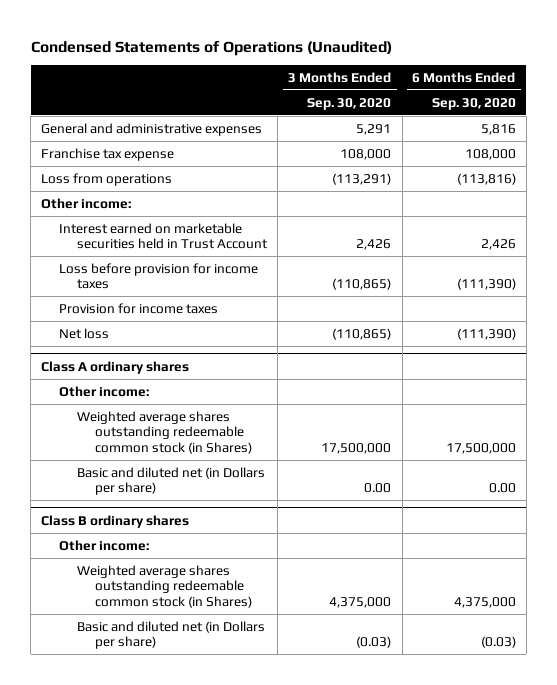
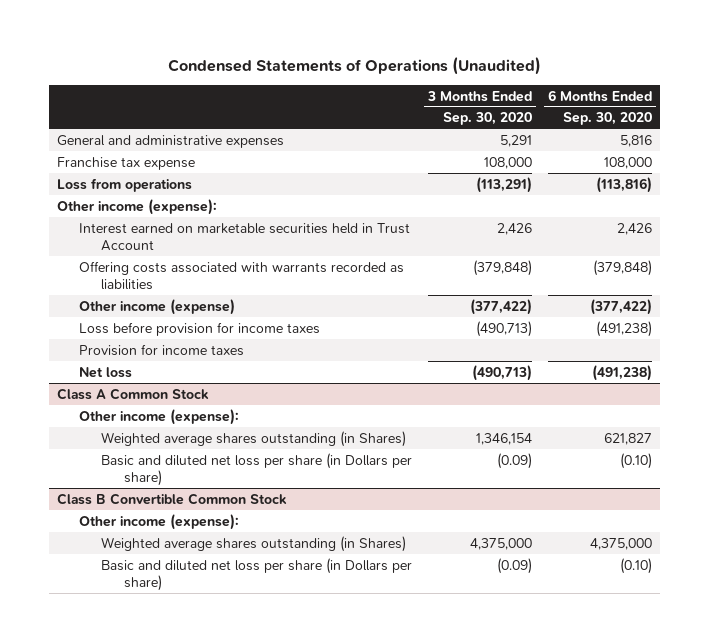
[41,197,132,209] Other income: -> [57,198,218,215] Other income (expense):
none -> [79,260,405,290] Offering costs associated with warrants recorded as liabilities
none -> [79,298,236,315] Other income (expense)
[332,278,392,291] (110,865) -> [476,320,533,337] (490,713)
[456,278,516,291] (111,390) -> [596,320,653,337] (491,238)
[41,514,190,528] Class B ordinary shares -> none
[332,327,392,340] (110,865) -> [472,364,533,381] (490,713)
[456,327,516,340] (111,390) -> [592,364,653,381] (491,238)
[41,360,190,374] Class A ordinary shares -> [57,387,210,400] Class A Common Stock
[59,385,150,397] Other income: -> [79,408,240,425] Other income (expense):
[77,410,253,455] Weighted average shares outstanding redeemable common stock (in Shares) -> [101,430,407,447] Weighted average shares outstanding (in Shares)
[321,443,392,455] 17,500,000 -> [476,432,533,445] 1,346,154
[445,443,516,455] 17,500,000 -> [604,432,653,445] 621,827
[77,466,266,496] Basic and diluted net (in Dollars per share) -> [101,452,413,486] Basic and diluted net loss per share (in Dollars per share)
[364,483,392,494] 0.00 -> [497,452,533,469] (0.09)
[488,483,516,494] 0.00 -> [620,452,653,469] (0.10)
none -> [57,492,288,505] Class B Convertible Common Stock
[59,539,150,551] Other income: -> [79,513,240,530] Other income (expense):
[77,564,253,609] Weighted average shares outstanding redeemable common stock (in Shares) -> [101,535,407,552] Weighted average shares outstanding (in Shares)
[77,620,266,650] Basic and diluted net (in Dollars per share) -> [101,557,413,591] Basic and diluted net loss per share (in Dollars per share)
[356,636,392,649] (0.03) -> [497,557,533,574] (0.09)
[480,636,516,649] (0.03) -> [620,557,653,574] (0.10)

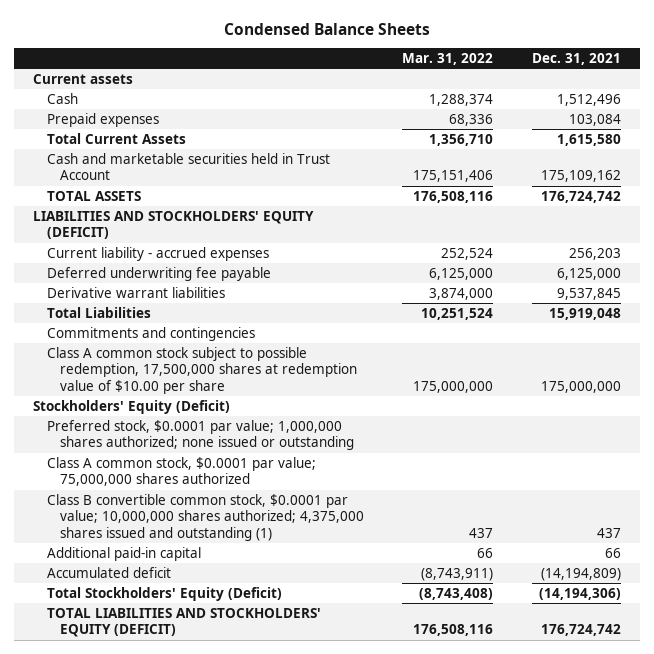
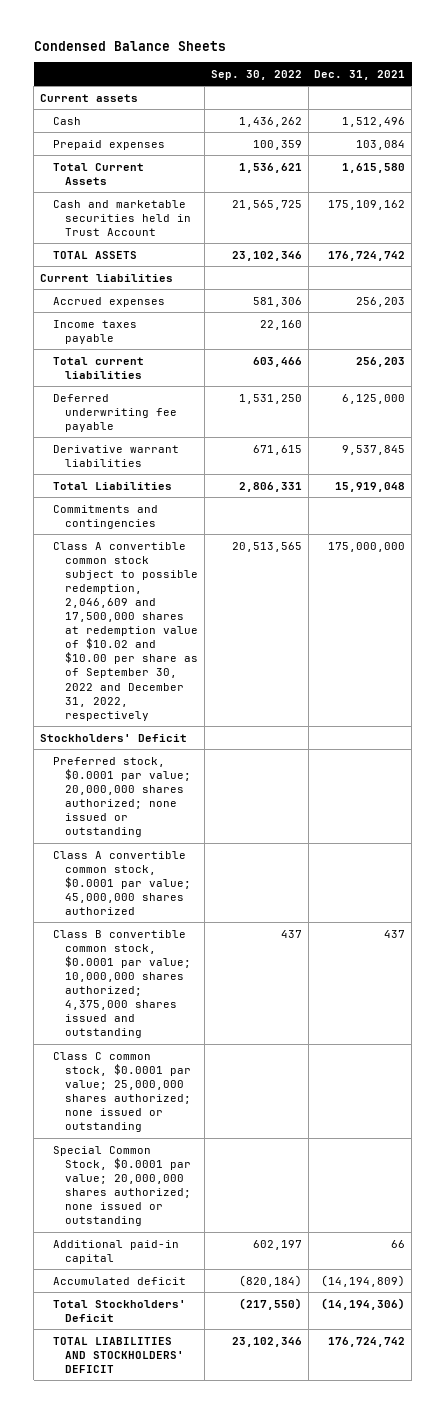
[402,53,494,66] Mar. 31, 2022 -> none
none -> [210,69,302,80] Sep. 30, 2022
[32,210,314,240] LIABILITIES AND STOCKHOLDERS' EQUITY (DEFICIT) -> none
none -> [40,273,174,282] Current liabilities
[46,246,269,261] Current liability - accrued expenses -> [52,296,165,307] Accrued expenses
none -> [52,319,137,344] Income taxes payable
none -> [52,356,144,379] Total current liabilities
[46,346,358,395] Class A common stock subject to possible redemption, 17,500,000 shares at redemption value of $10.00 per share -> [52,541,199,721] Class A convertible common stock subject to possible redemption, 2,046,609 and 17,500,000 shares at redemption value of $10.02 and $10.00 per share as of September 30, 2022 and December 31, 2022, respectively
[32,399,230,414] Stockholders' Equity (Deficit) -> [40,733,188,742] Stockholders' Deficit
[46,419,355,451] Preferred stock, $0.0001 par value; 1,000,000 shares authorized; none issued or outstanding -> [52,756,192,838] Preferred stock, $0.0001 par value; 20,000,000 shares authorized; none issued or outstanding
[46,456,316,487] Class A common stock, $0.0001 par value; 75,000,000 shares authorized -> [52,850,192,916] Class A convertible common stock, $0.0001 par value; 45,000,000 shares authorized
[46,493,365,542] Class B convertible common stock, $0.0001 par value; 10,000,000 shares authorized; 4,375,000 shares issued and outstanding (1) -> [52,929,192,1039] Class B convertible common stock, $0.0001 par value; 10,000,000 shares authorized; 4,375,000 shares issued and outstanding
none -> [52,1051,192,1133] Class C common stock, $0.0001 par value; 25,000,000 shares authorized; none issued or outstanding
none -> [52,1145,192,1227] Special Common Stock, $0.0001 par value; 20,000,000 shares authorized; none issued or outstanding
[46,586,282,601] Total Stockholders' Equity (Deficit) -> [52,1299,186,1322] Total Stockholders' Deficit
[46,607,321,638] TOTAL LIABILITIES AND STOCKHOLDERS' EQUITY (DEFICIT) -> [52,1336,185,1373] TOTAL LIABILITIES AND STOCKHOLDERS' DEFICIT

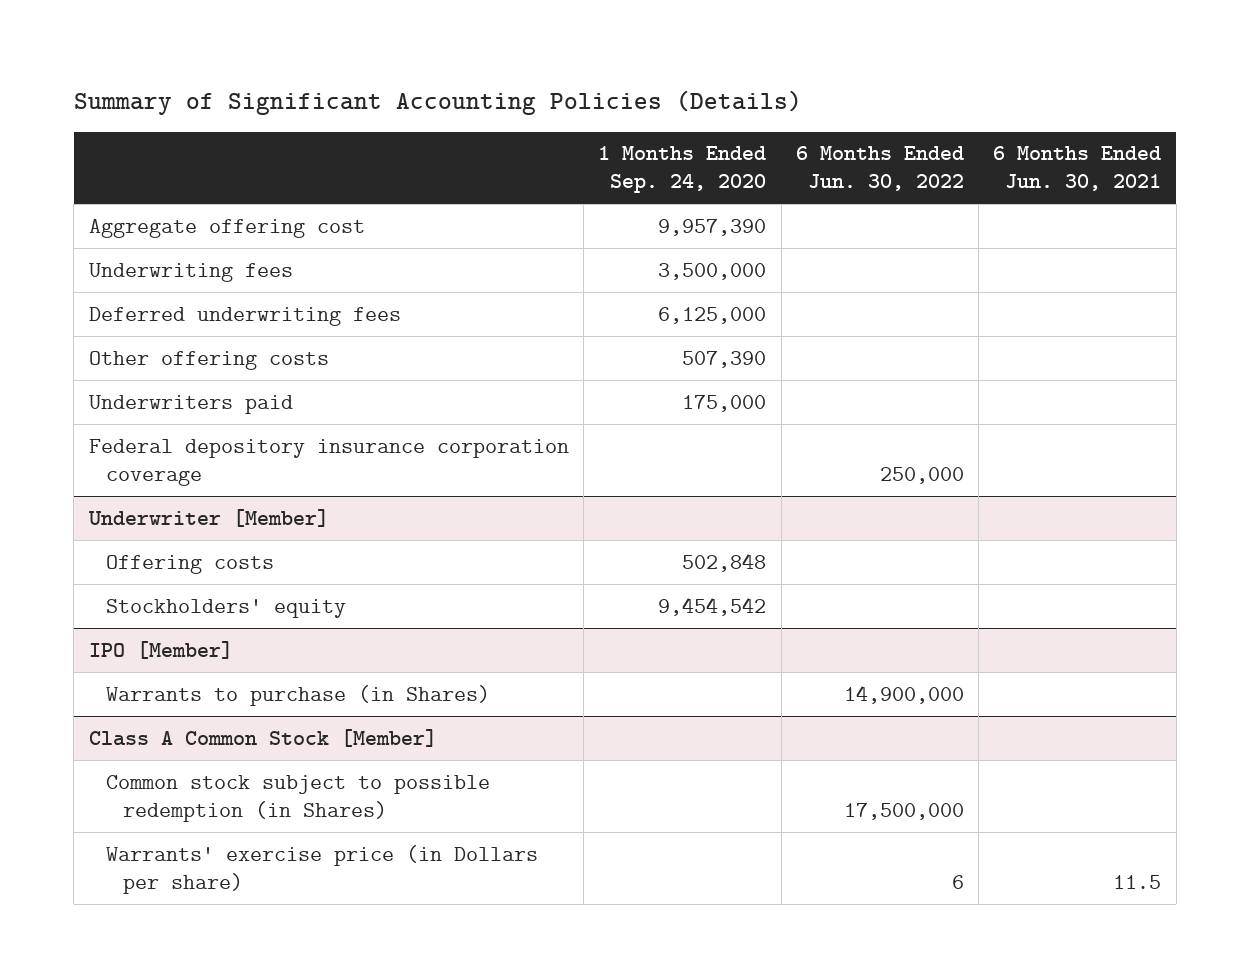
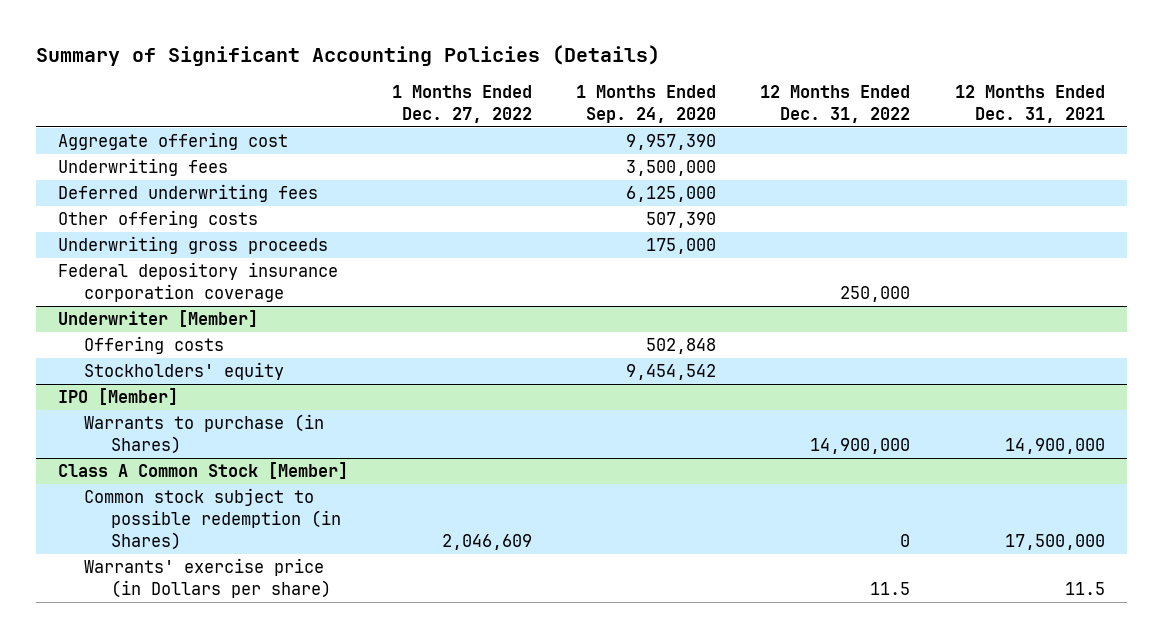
[795,146,964,192] 6 Months Ended Jun. 30, 2022 -> none
[993,146,1162,192] 6 Months Ended Jun. 30, 2021 -> none
none -> [391,85,532,123] 1 Months Ended Dec. 27, 2022
none -> [760,85,911,123] 12 Months Ended Dec. 31, 2022
none -> [954,85,1105,123] 12 Months Ended Dec. 31, 2021
[88,394,293,414] Underwriters paid -> [57,236,328,255] Underwriting gross proceeds

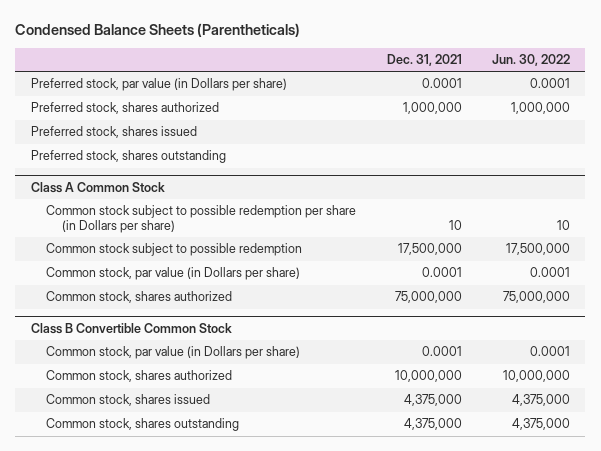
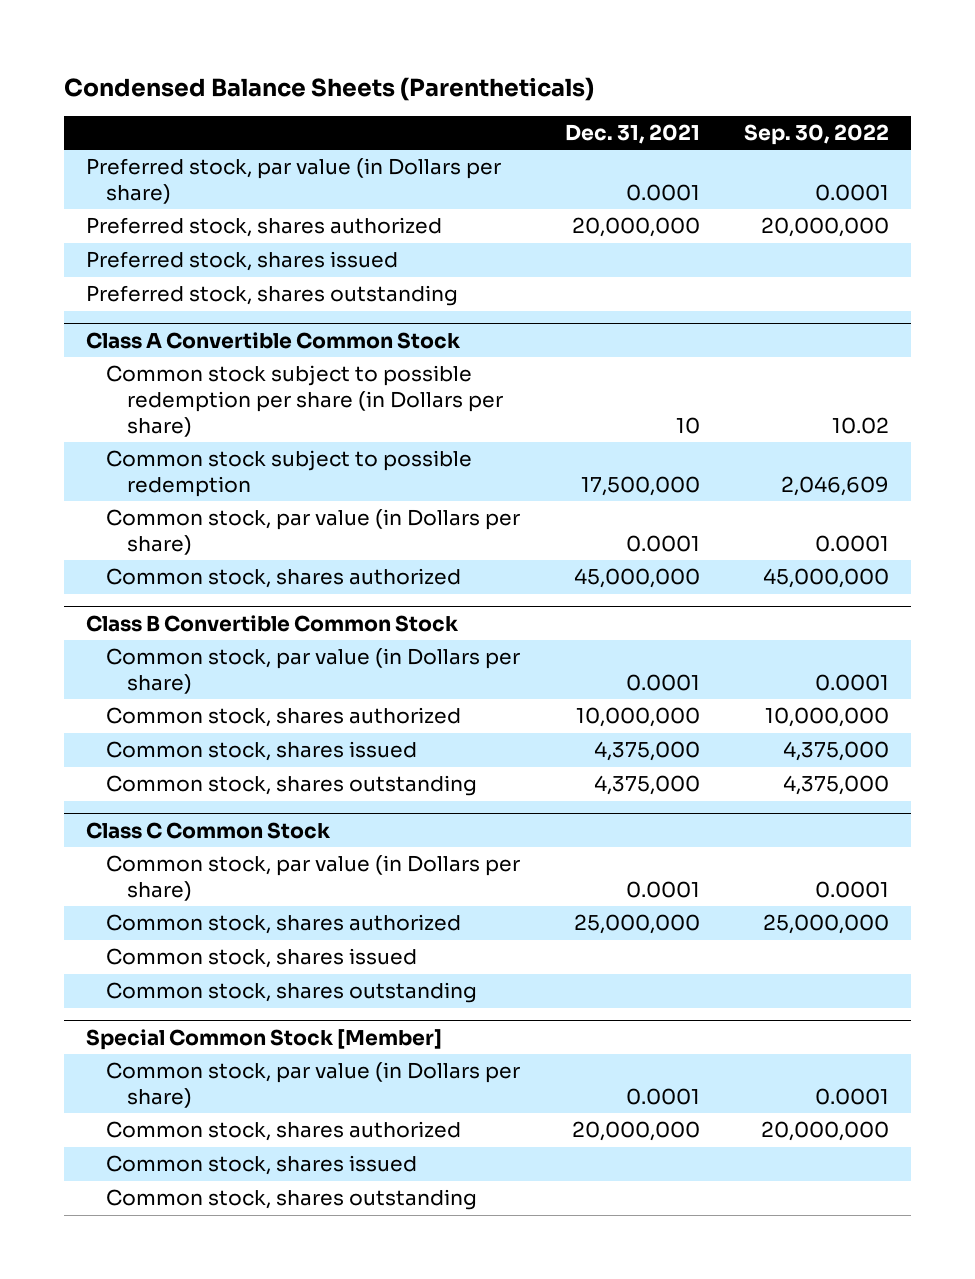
[492,54,571,67] Jun. 30, 2022 -> none
none -> [743,124,889,146] Sep. 30, 2022
[402,102,462,115] 1,000,000 -> [571,217,700,238] 20,000,000
[30,181,165,193] Class A Common Stock -> [85,332,461,350] Class A Convertible Common Stock
[394,291,462,304] 75,000,000 -> [573,568,700,589] 45,000,000
none -> [85,822,331,840] Class C Common Stock
none -> [106,855,521,901] Common stock, par value (in Dollars per share)
none -> [106,914,462,935] Common stock, shares authorized
none -> [106,948,418,969] Common stock, shares issued
none -> [106,982,478,1004] Common stock, shares outstanding
none -> [85,1029,442,1051] Special Common Stock [Member]
none -> [106,1062,521,1108] Common stock, par value (in Dollars per share)
none -> [106,1121,462,1142] Common stock, shares authorized
none -> [106,1155,418,1176] Common stock, shares issued
none -> [106,1189,478,1211] Common stock, shares outstanding

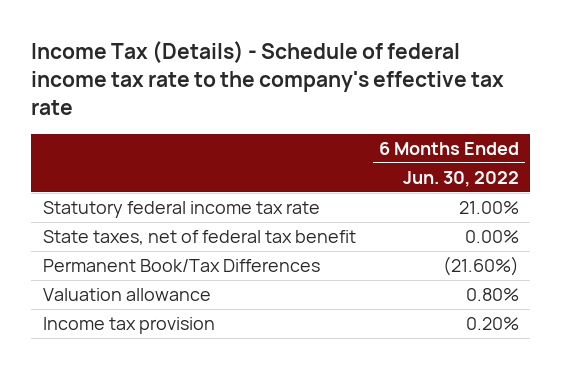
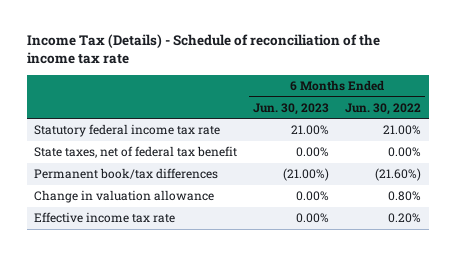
[31,41,505,116] Income Tax (Details) - Schedule of federal income tax rate to the company's effective tax rate -> [26,33,380,65] Income Tax (Details) - Schedule of reconciliation of the income tax rate
none -> [253,102,330,115] Jun. 30, 2023
[42,259,320,273] Permanent Book/Tax Differences -> [34,168,219,180] Permanent book/tax differences
[42,288,211,302] Valuation allowance -> [34,190,215,204] Change in valuation allowance
[42,317,215,335] Income tax provision -> [34,212,176,224] Effective income tax rate

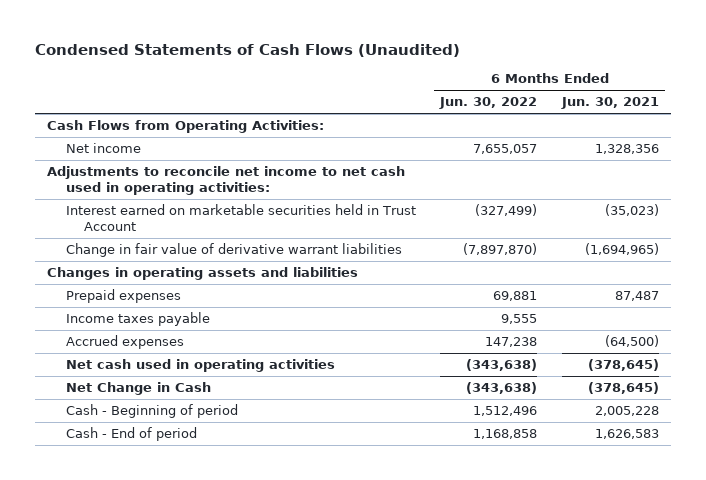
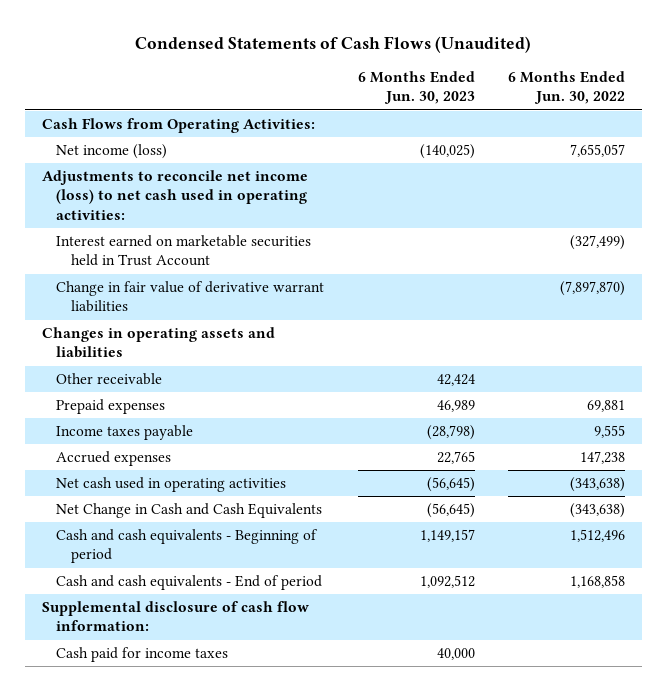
[561,97,660,110] Jun. 30, 2021 -> none
none -> [357,71,475,105] 6 Months Ended Jun. 30, 2023
[65,143,141,154] Net income -> [56,144,168,160] Net income (loss)
[47,166,406,196] Adjustments to reconcile net income to net cash used in operating activities: -> [41,170,308,220] Adjustments to reconcile net income (loss) to net cash used in operating activities:
none -> [56,373,163,386] Other receivable
[65,382,211,396] Net Change in Cash -> [56,503,323,519] Net Change in Cash and Cash Equivalents
[65,404,238,419] Cash - Beginning of period -> [56,529,319,564] Cash and cash equivalents - Beginning of period
[65,427,197,442] Cash - End of period -> [56,575,323,591] Cash and cash equivalents - End of period
none -> [41,601,309,632] Supplemental disclosure of cash flow information:
none -> [56,647,229,663] Cash paid for income taxes

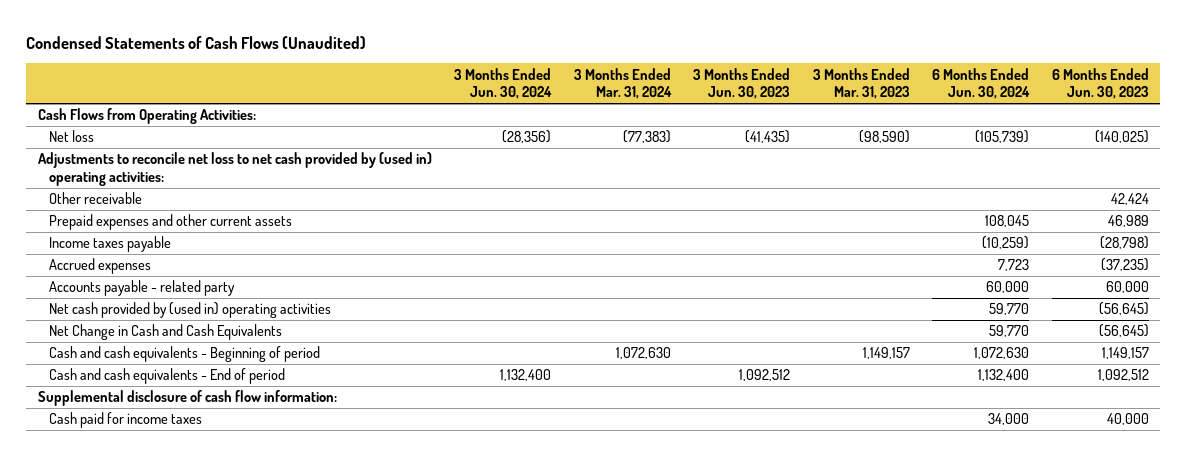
[508,71,626,105] 6 Months Ended Jun. 30, 2022 -> none
none -> [454,67,553,100] 3 Months Ended Jun. 30, 2024
none -> [573,67,672,100] 3 Months Ended Mar. 31, 2024
none -> [693,67,791,100] 3 Months Ended Jun. 30, 2023
none -> [812,67,910,100] 3 Months Ended Mar. 31, 2023
none -> [932,67,1031,100] 6 Months Ended Jun. 30, 2024
[56,235,312,267] Interest earned on marketable securities held in Trust Account -> none
[56,281,325,313] Change in fair value of derivative warrant liabilities -> none
[41,327,275,359] Changes in operating assets and liabilities -> none
[56,144,168,160] Net income (loss) -> [49,130,95,143] Net loss
[41,170,308,220] Adjustments to reconcile net income (loss) to net cash used in operating activities: -> [37,152,432,187] Adjustments to reconcile net loss to net cash provided by (used in) operating activities:
[56,399,166,415] Prepaid expenses -> [49,214,293,231] Prepaid expenses and other current assets
[436,451,475,465] 22,765 -> [1100,258,1149,272] (37,235)
none -> [49,280,236,297] Accounts payable - related party
[56,477,287,493] Net cash used in operating activities -> [49,302,332,319] Net cash provided by (used in) operating activities

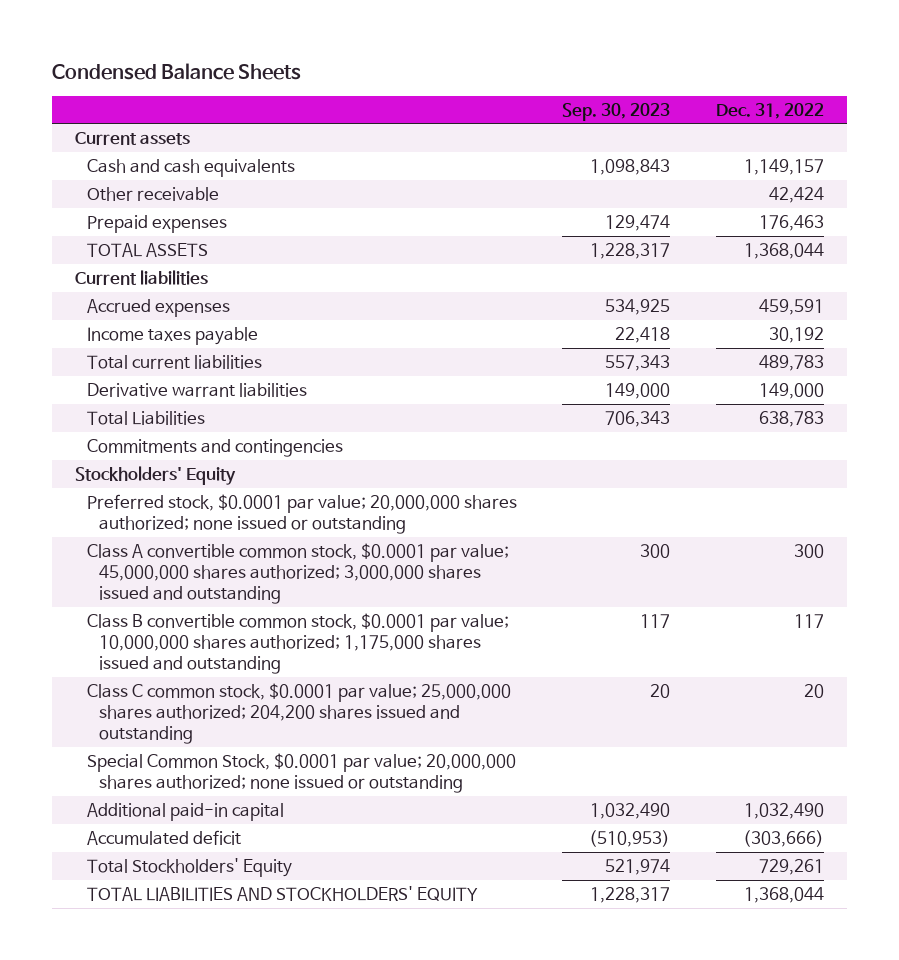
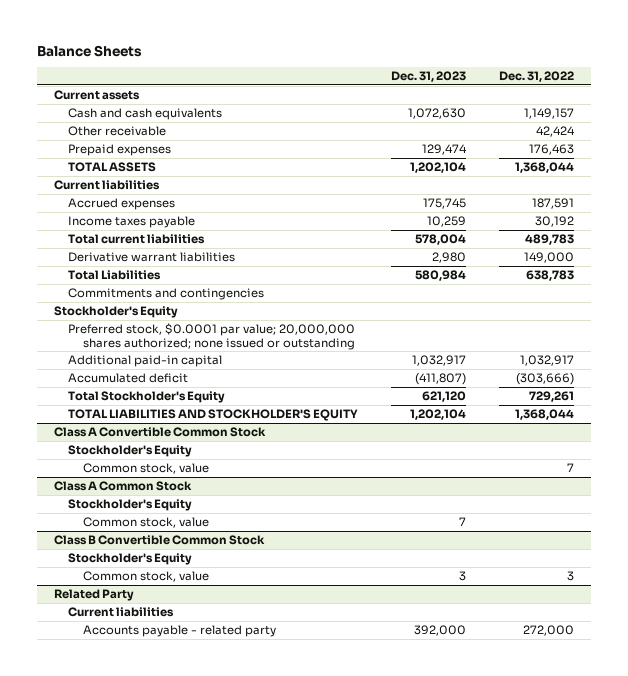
[51,62,301,80] Condensed Balance Sheets -> [37,44,143,57] Balance Sheets
[562,102,671,121] Sep. 30, 2023 -> none
none -> [391,71,467,83] Dec. 31, 2023
[758,299,824,316] 459,591 -> [532,198,575,210] 187,591
[74,466,236,486] Stockholders' Equity -> [53,306,178,319] Stockholder's Equity
[86,543,509,605] Class A convertible common stock, $0.0001 par value; 45,000,000 shares authorized; 3,000,000 shares issued and outstanding -> none
[86,613,509,675] Class B convertible common stock, $0.0001 par value; 10,000,000 shares authorized; 1,175,000 shares issued and outstanding -> none
[86,683,511,745] Class C common stock, $0.0001 par value; 25,000,000 shares authorized; 204,200 shares issued and outstanding -> none
[86,753,516,794] Special Common Stock, $0.0001 par value; 20,000,000 shares authorized; none issued or outstanding -> none
[743,803,824,820] 1,032,490 -> [520,355,575,367] 1,032,917
[86,858,292,878] Total Stockholders' Equity -> [68,391,226,404] Total Stockholder's Equity
[86,886,478,902] TOTAL LIABILITIES AND STOCKHOLDERS' EQUITY -> [68,409,359,422] TOTAL LIABILITIES AND STOCKHOLDER'S EQUITY
none -> [53,427,266,438] Class A Convertible Common Stock
none -> [68,445,193,458] Stockholder's Equity
none -> [83,463,210,475] Common stock, value
none -> [53,481,192,492] Class A Common Stock
none -> [68,499,193,512] Stockholder's Equity
none -> [83,517,210,529] Common stock, value
none -> [53,535,265,546] Class B Convertible Common Stock
none -> [68,553,193,566] Stockholder's Equity
none -> [83,571,210,583] Common stock, value
none -> [53,589,134,602] Related Party
none -> [68,607,175,618] Current liabilities
none -> [83,625,277,638] Accounts payable - related party

